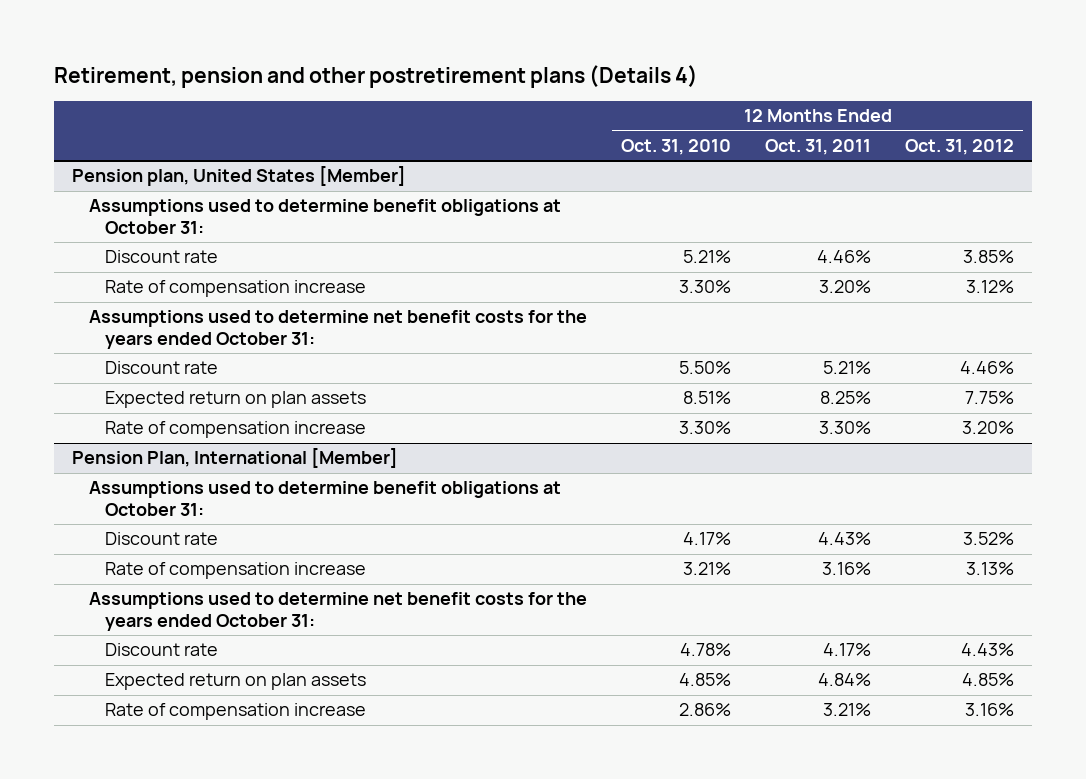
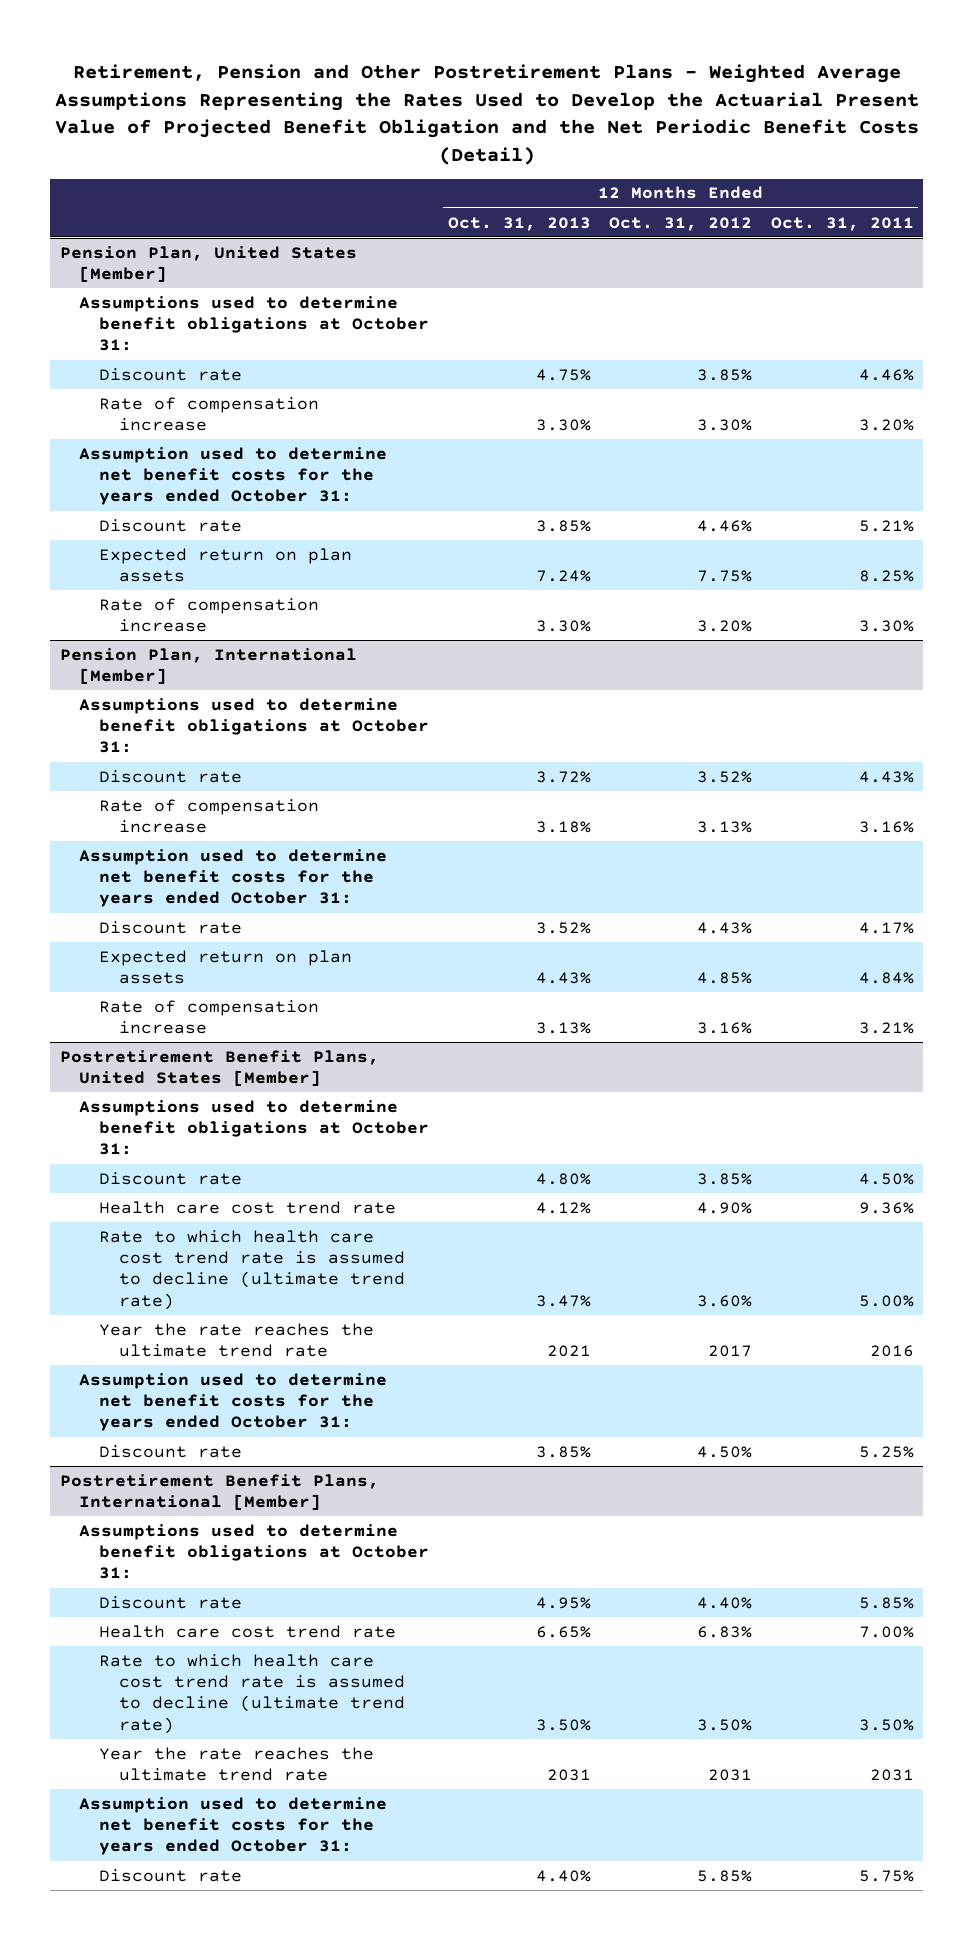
[54,64,699,88] Retirement, pension and other postretirement plans (Details 4) -> [54,63,919,165] Retirement, Pension and Other Postretirement Plans - Weighted Average Assumptions Representing the Rates Used to Develop the Actuarial Present Value of Projected Benefit Obligation and the Net Periodic Benefit Costs (Detail)
[620,138,731,155] Oct. 31, 2010 -> none
none -> [447,216,591,231] Oct. 31, 2013
[71,166,406,187] Pension plan, United States [Member] -> [59,245,357,283] Pension Plan, United States [Member]
[966,280,1015,294] 3.12% -> [697,419,753,432] 3.30%
[88,310,587,350] Assumptions used to determine net benefit costs for the years ended October 31: -> [79,446,388,506] Assumption used to determine net benefit costs for the years ended October 31:
[88,592,587,632] Assumptions used to determine net benefit costs for the years ended October 31: -> [79,848,388,908] Assumption used to determine net benefit costs for the years ended October 31:
none -> [59,1049,379,1087] Postretirement Benefit Plans, United States [Member]
none -> [79,1099,430,1156] Assumptions used to determine benefit obligations at October 31:
none -> [99,1171,243,1185] Discount rate
none -> [99,1200,397,1214] Health care cost trend rate
none -> [99,1229,405,1310] Rate to which health care cost trend rate is assumed to decline (ultimate trend rate)
none -> [99,1322,375,1358] Year the rate reaches the ultimate trend rate
none -> [79,1372,388,1432] Assumption used to determine net benefit costs for the years ended October 31:
none -> [99,1444,243,1458] Discount rate
none -> [59,1473,379,1511] Postretirement Benefit Plans, International [Member]
none -> [79,1523,430,1580] Assumptions used to determine benefit obligations at October 31:
none -> [99,1595,243,1609] Discount rate
none -> [99,1624,397,1638] Health care cost trend rate
none -> [99,1653,405,1734] Rate to which health care cost trend rate is assumed to decline (ultimate trend rate)
none -> [99,1746,375,1782] Year the rate reaches the ultimate trend rate
none -> [79,1796,388,1856] Assumption used to determine net benefit costs for the years ended October 31:
none -> [99,1868,243,1882] Discount rate

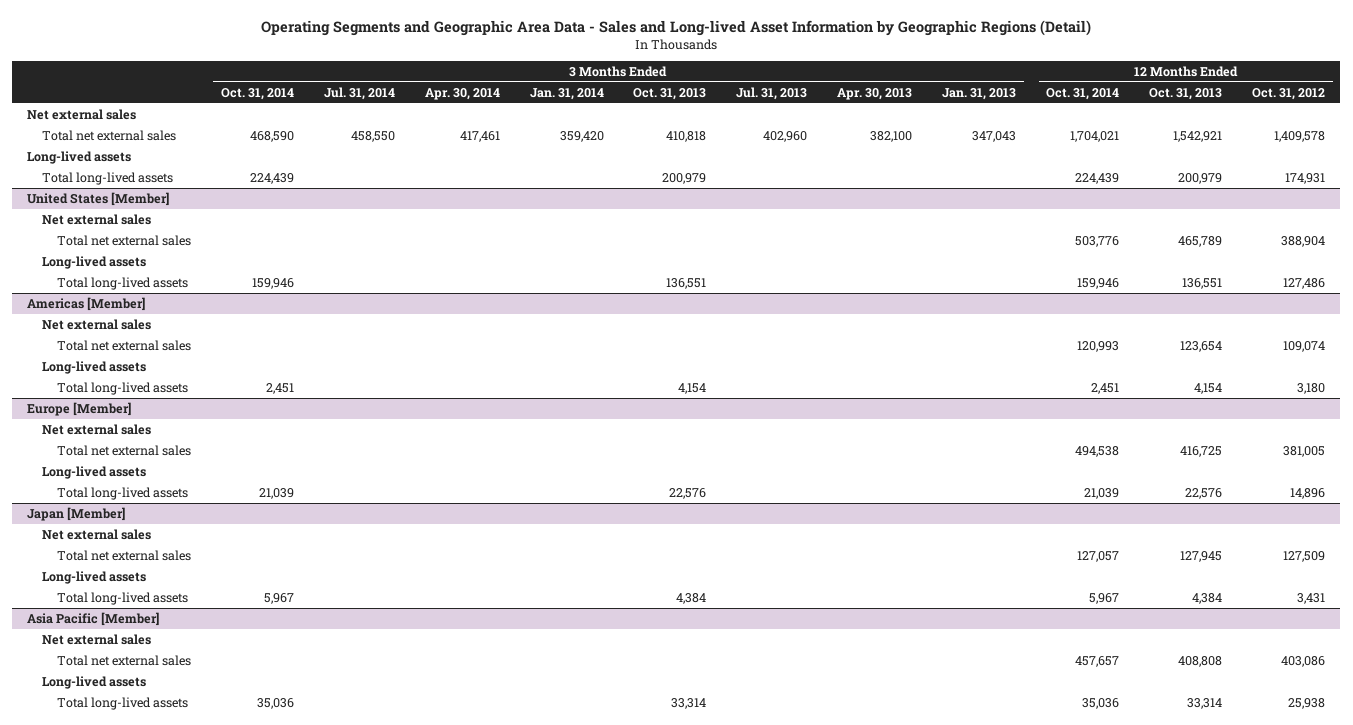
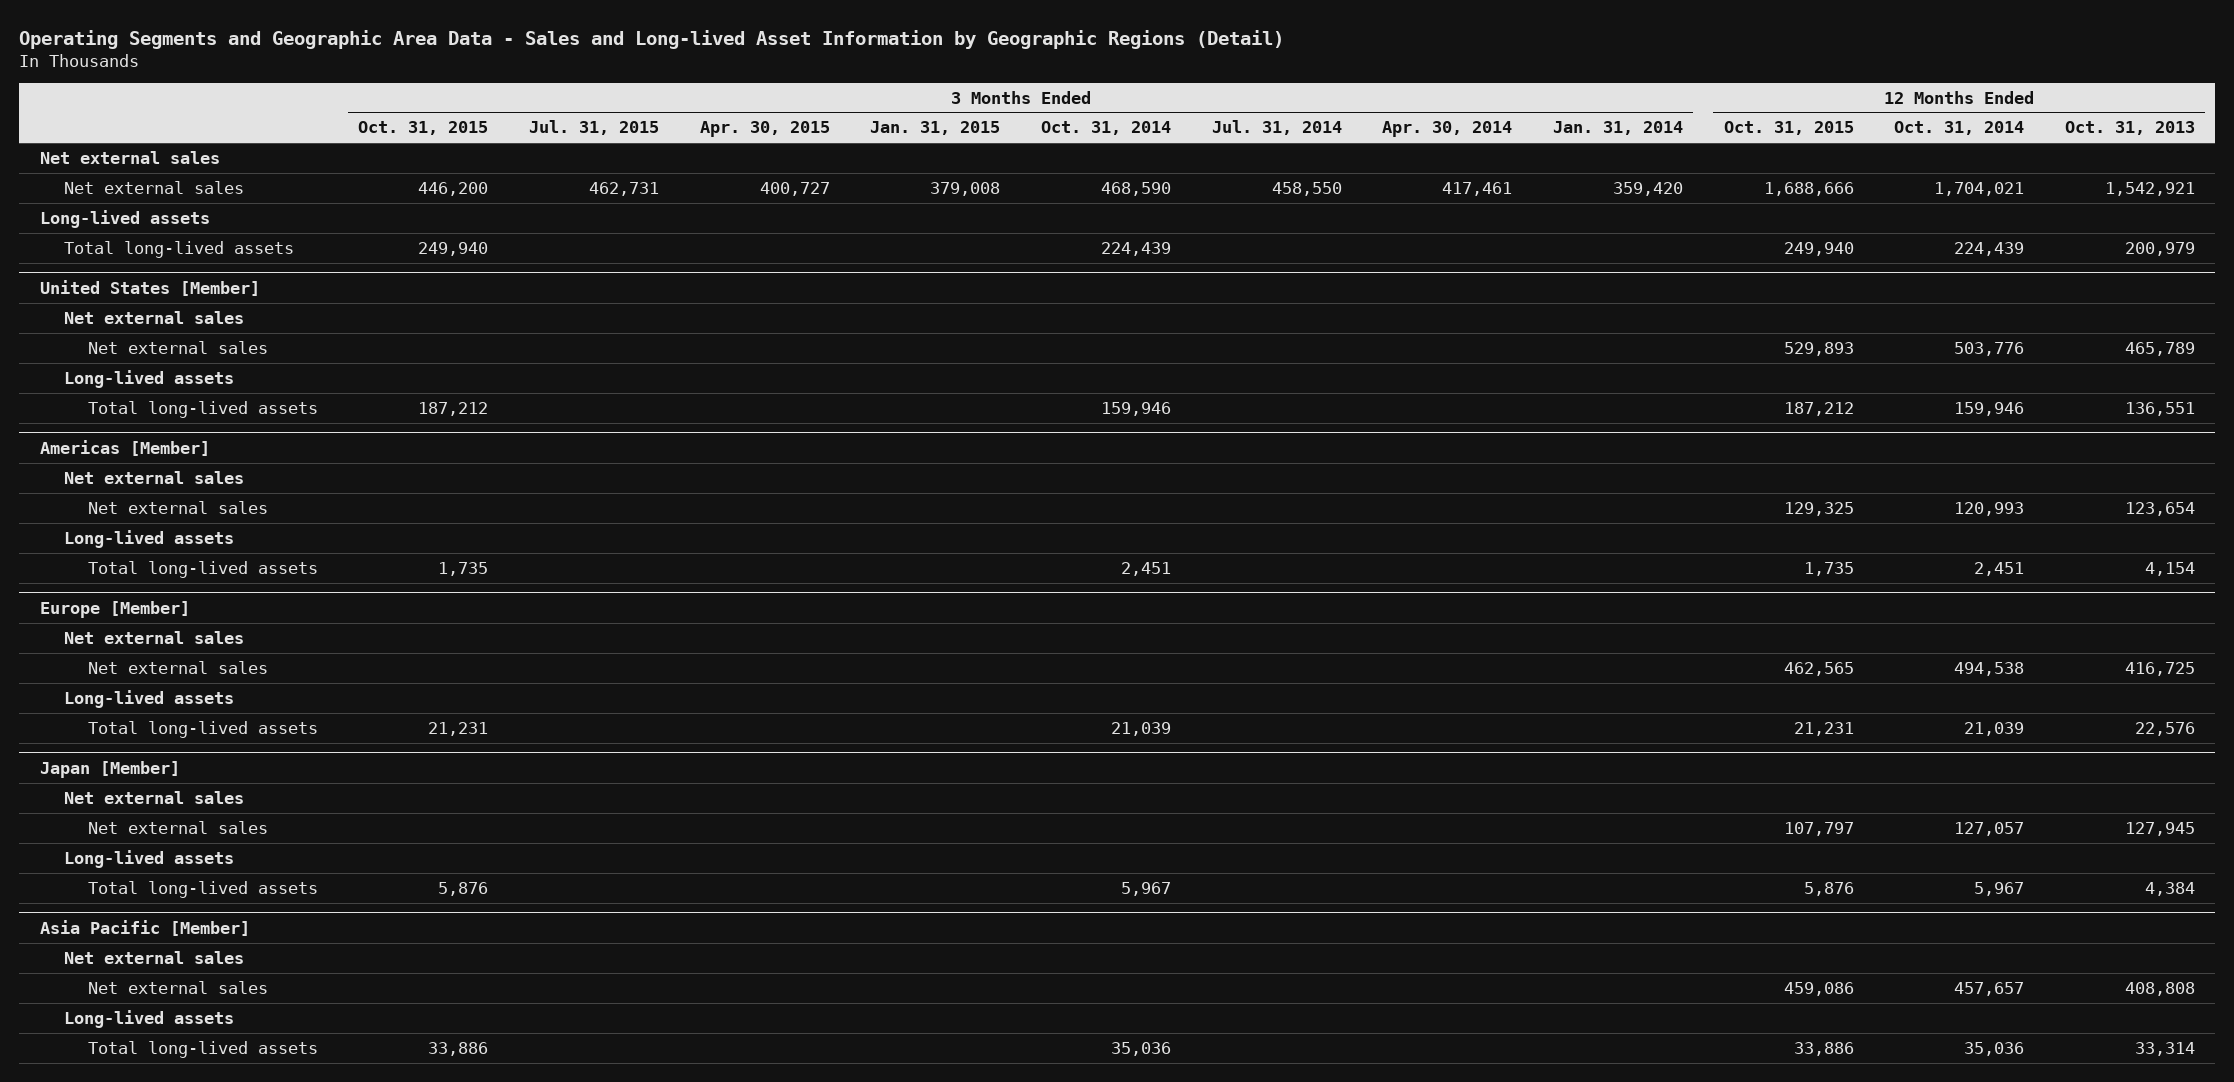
[633,87,707,100] Oct. 31, 2013 -> none
[736,86,808,100] Jul. 31, 2013 -> none
[837,87,913,100] Apr. 30, 2013 -> none
[942,87,1017,100] Jan. 31, 2013 -> none
[1252,87,1326,100] Oct. 31, 2012 -> none
none -> [358,121,489,136] Oct. 31, 2015
none -> [529,120,660,136] Jul. 31, 2015
none -> [699,121,830,138] Apr. 30, 2015
none -> [870,121,1001,136] Jan. 31, 2015
none -> [1723,121,1854,136] Oct. 31, 2015
[41,129,176,141] Total net external sales -> [63,180,244,194] Net external sales
[56,234,191,246] Total net external sales -> [87,340,268,354] Net external sales
[56,339,191,351] Total net external sales -> [87,500,268,514] Net external sales
[56,444,191,456] Total net external sales -> [87,660,268,674] Net external sales
[56,549,191,561] Total net external sales -> [87,820,268,834] Net external sales
[56,654,191,666] Total net external sales -> [87,980,268,994] Net external sales

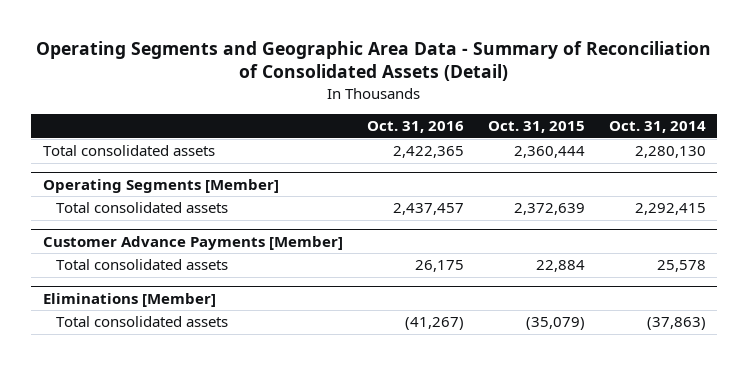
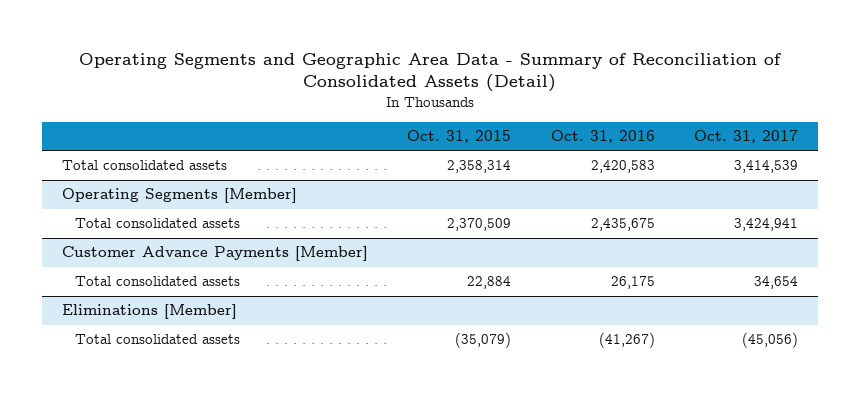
[608,121,706,134] Oct. 31, 2014 -> none
none -> [694,129,799,143] Oct. 31, 2017
[393,146,465,159] 2,422,365 -> [590,160,655,174] 2,420,583
[513,146,585,159] 2,360,444 -> [447,160,512,174] 2,358,314
[393,203,465,216] 2,437,457 -> [590,218,655,232] 2,435,675
[513,203,585,216] 2,372,639 -> [447,218,512,232] 2,370,509

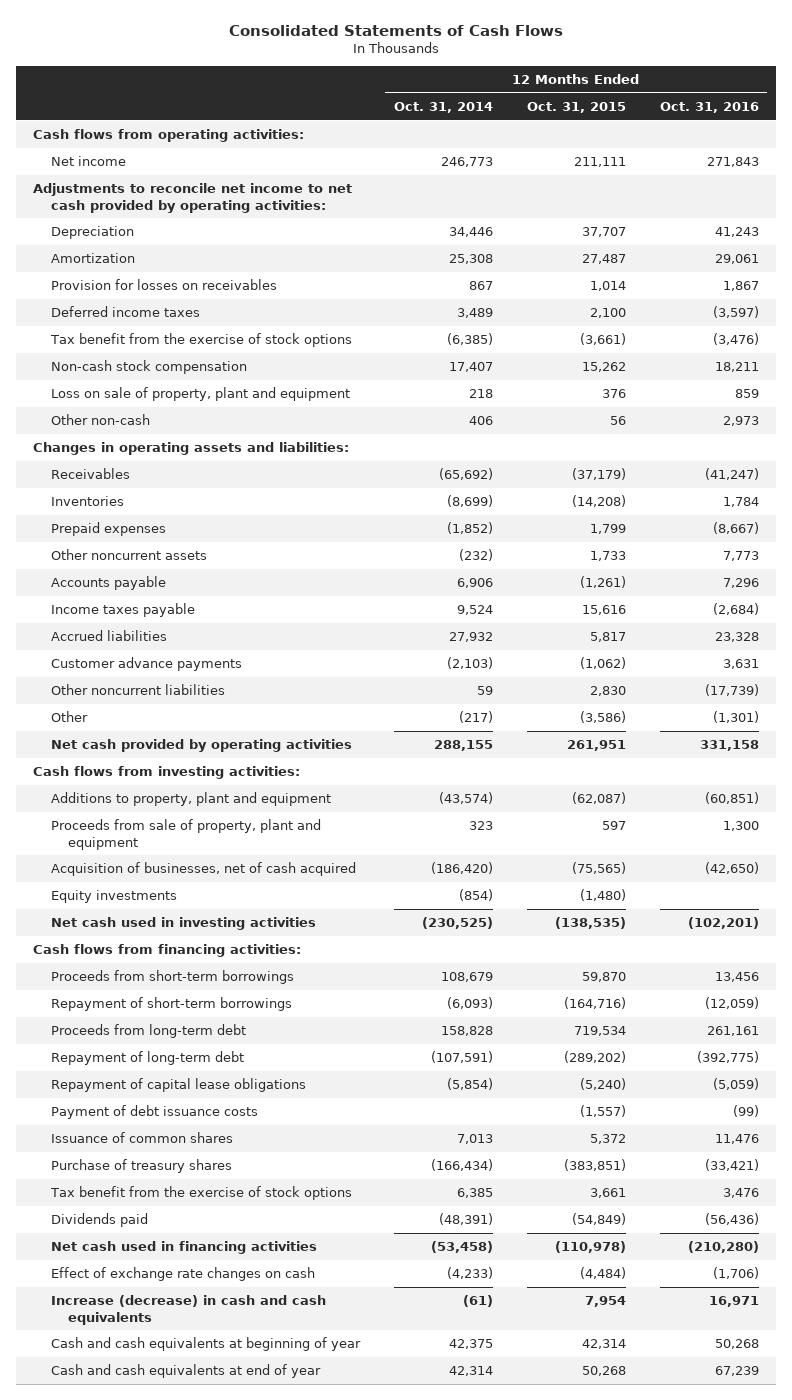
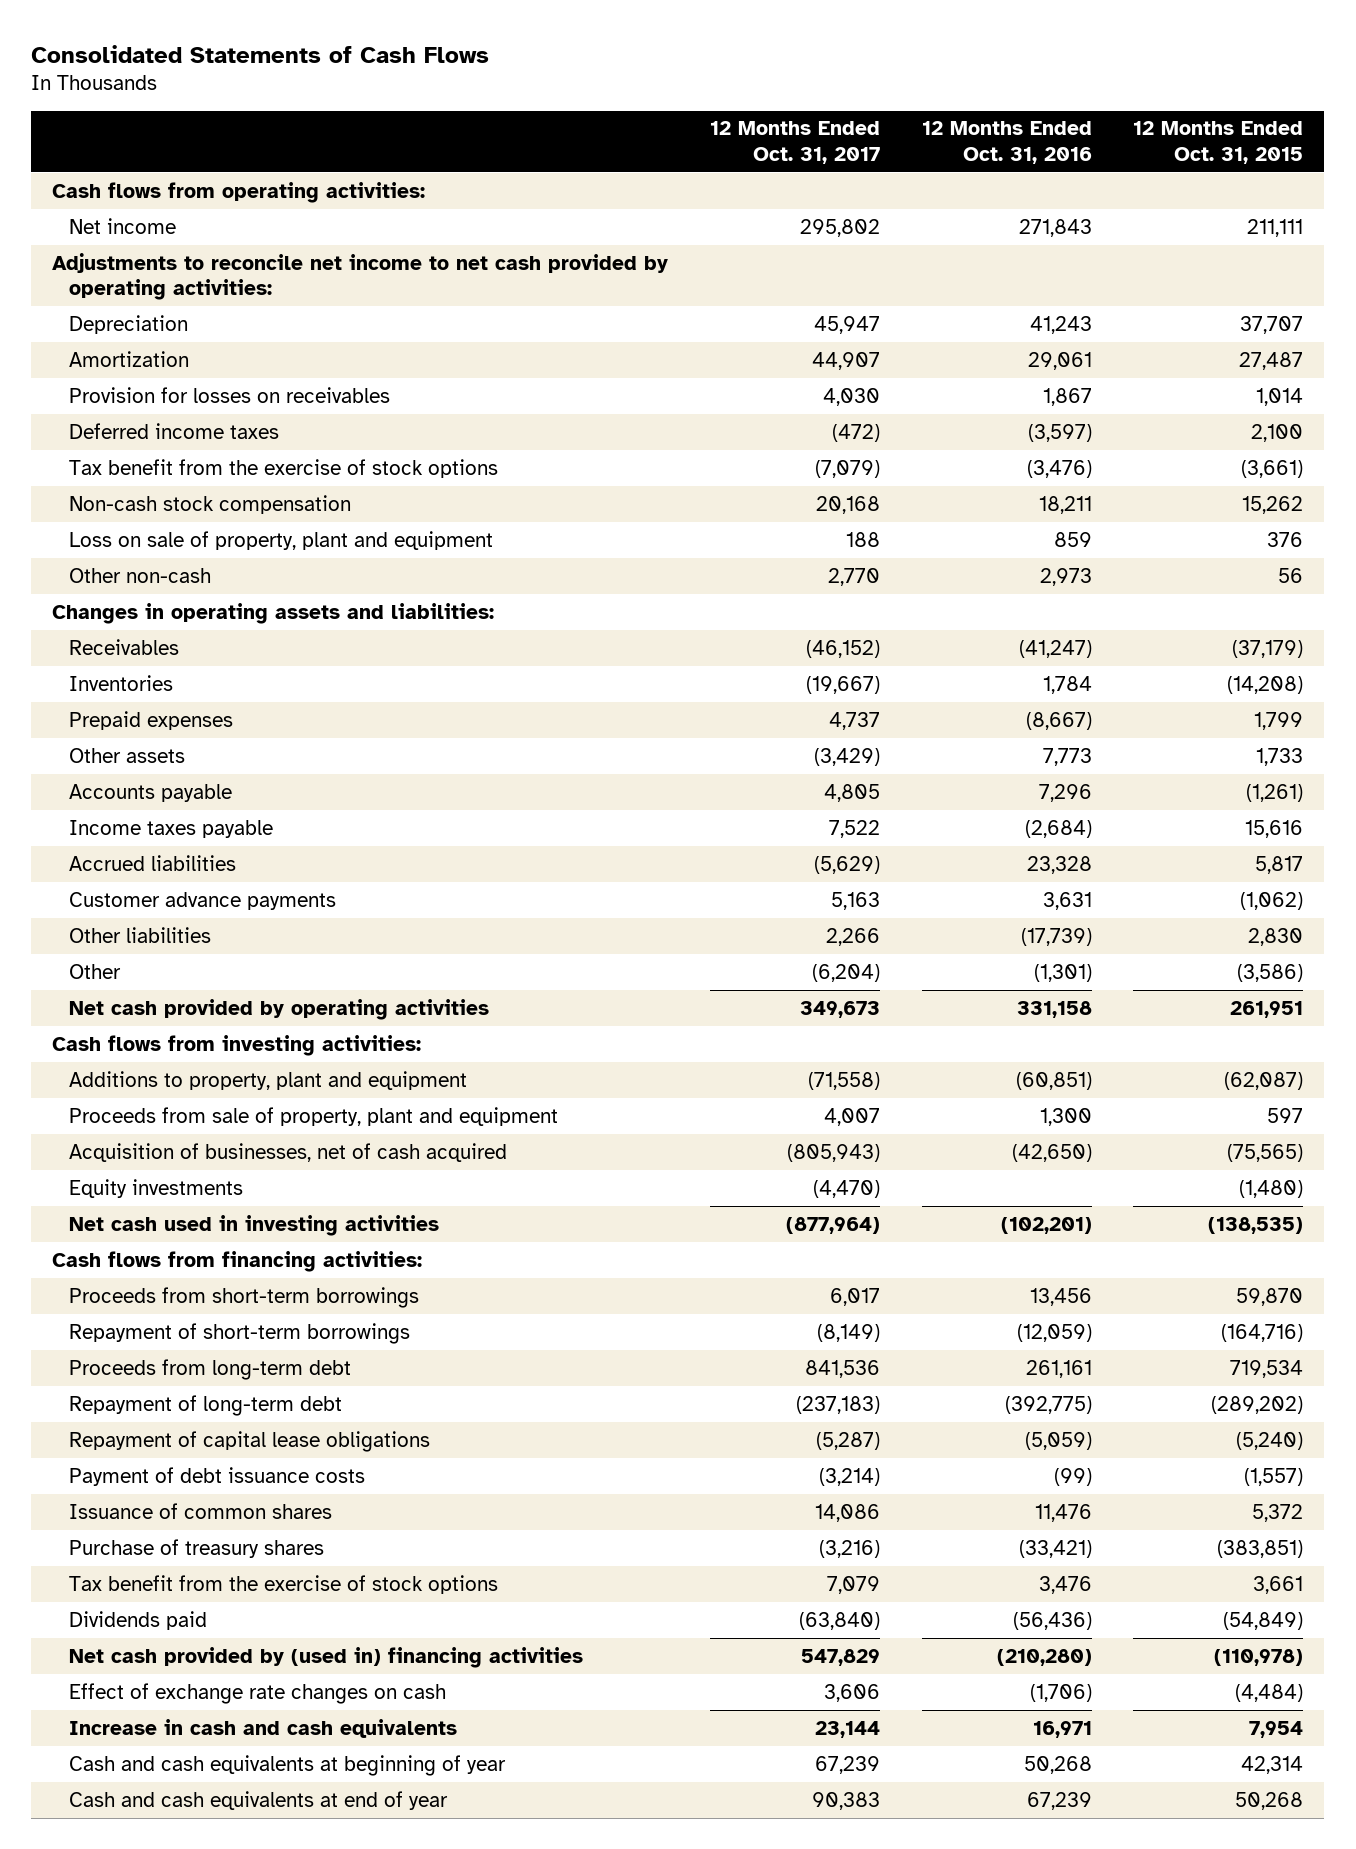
[393,102,493,114] Oct. 31, 2014 -> none
none -> [709,121,880,164] 12 Months Ended Oct. 31, 2017
[50,549,207,561] Other noncurrent assets -> [69,747,186,763] Other assets
[50,684,225,696] Other noncurrent liabilities -> [69,926,212,943] Other liabilities
[50,1241,317,1255] Net cash used in financing activities -> [69,1646,584,1668] Net cash provided by (used in) financing activities
[50,1295,326,1325] Increase (decrease) in cash and cash equivalents -> [69,1718,458,1738] Increase in cash and cash equivalents

